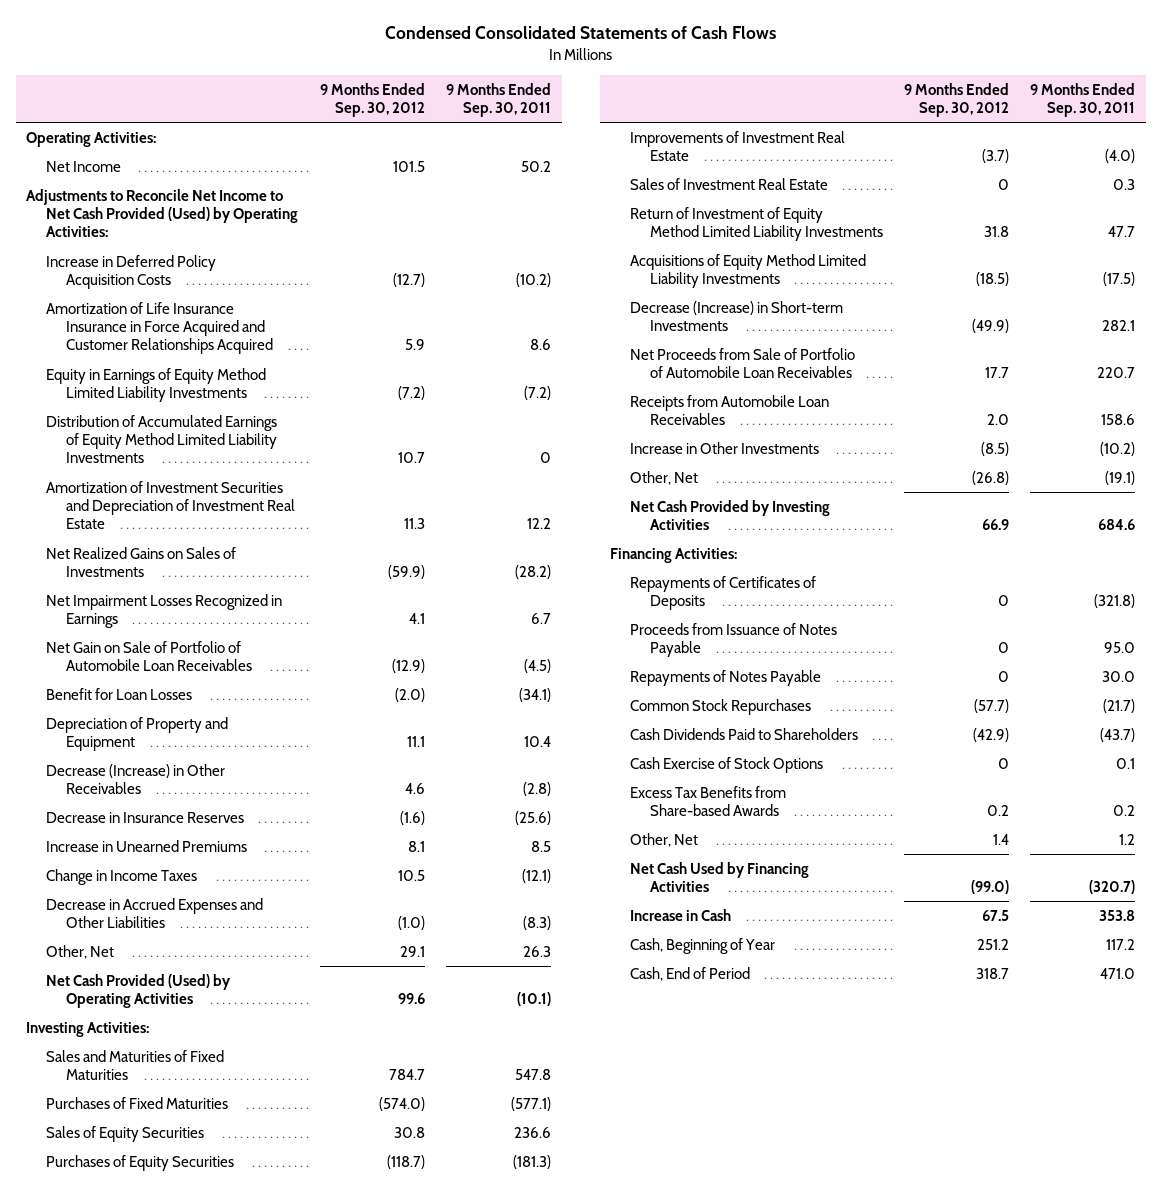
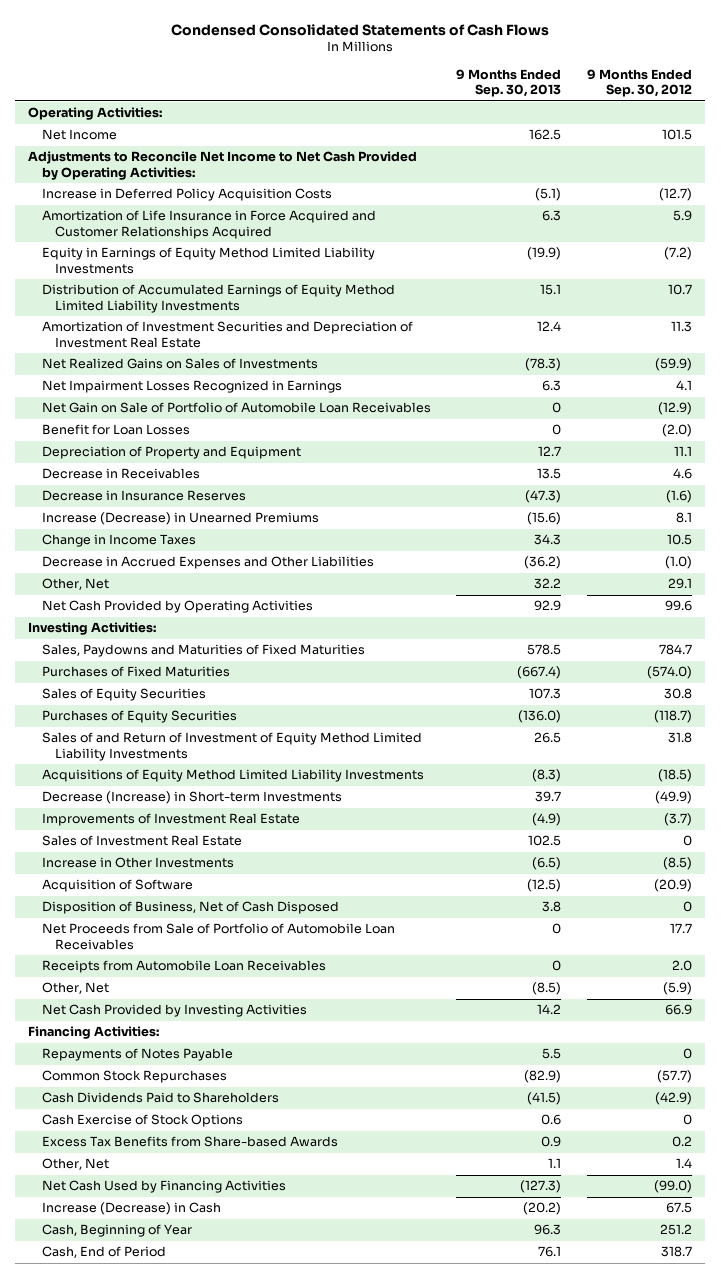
[446,83,552,118] 9 Months Ended Sep. 30, 2011 -> none
none -> [456,68,562,98] 9 Months Ended Sep. 30, 2013
[26,188,298,238] Adjustments to Reconcile Net Income to Net Cash Provided (Used) by Operating Activities: -> [28,151,418,180] Adjustments to Reconcile Net Income to Net Cash Provided by Operating Activities:
[45,301,273,355] Amortization of Life Insurance Insurance in Force Acquired and Customer Relationships Acquired -> [41,210,376,239] Amortization of Life Insurance in Force Acquired and Customer Relationships Acquired
[45,763,225,795] Decrease (Increase) in Other Receivables -> [41,468,200,480] Decrease in Receivables
[45,839,247,852] Increase in Unearned Premiums -> [41,512,319,526] Increase (Decrease) in Unearned Premiums
[45,973,231,1009] Net Cash Provided (Used) by Operating Activities -> [41,600,313,614] Net Cash Provided by Operating Activities
[45,1049,224,1081] Sales and Maturities of Fixed Maturities -> [41,644,365,658] Sales, Paydowns and Maturities of Fixed Maturities
[630,206,883,242] Return of Investment of Equity Method Limited Liability Investments -> [41,732,422,761] Sales of and Return of Investment of Equity Method Limited Liability Investments
[630,130,846,162] Improvements of Investment Real Estate -> [41,813,300,827] Improvements of Investment Real Estate
[630,177,829,190] Sales of Investment Real Estate -> [41,835,242,847] Sales of Investment Real Estate
[630,441,820,454] Increase in Other Investments -> [41,857,234,869] Increase in Other Investments
none -> [41,879,193,893] Acquisition of Software
none -> [41,901,339,915] Disposition of Business, Net of Cash Disposed
[972,470,1010,485] (26.8) -> [663,982,693,996] (5.9)
[630,575,817,611] Repayments of Certificates of Deposits -> none
[630,622,838,658] Proceeds from Issuance of Notes Payable -> none
[630,908,732,921] Increase in Cash -> [41,1202,221,1216] Increase (Decrease) in Cash

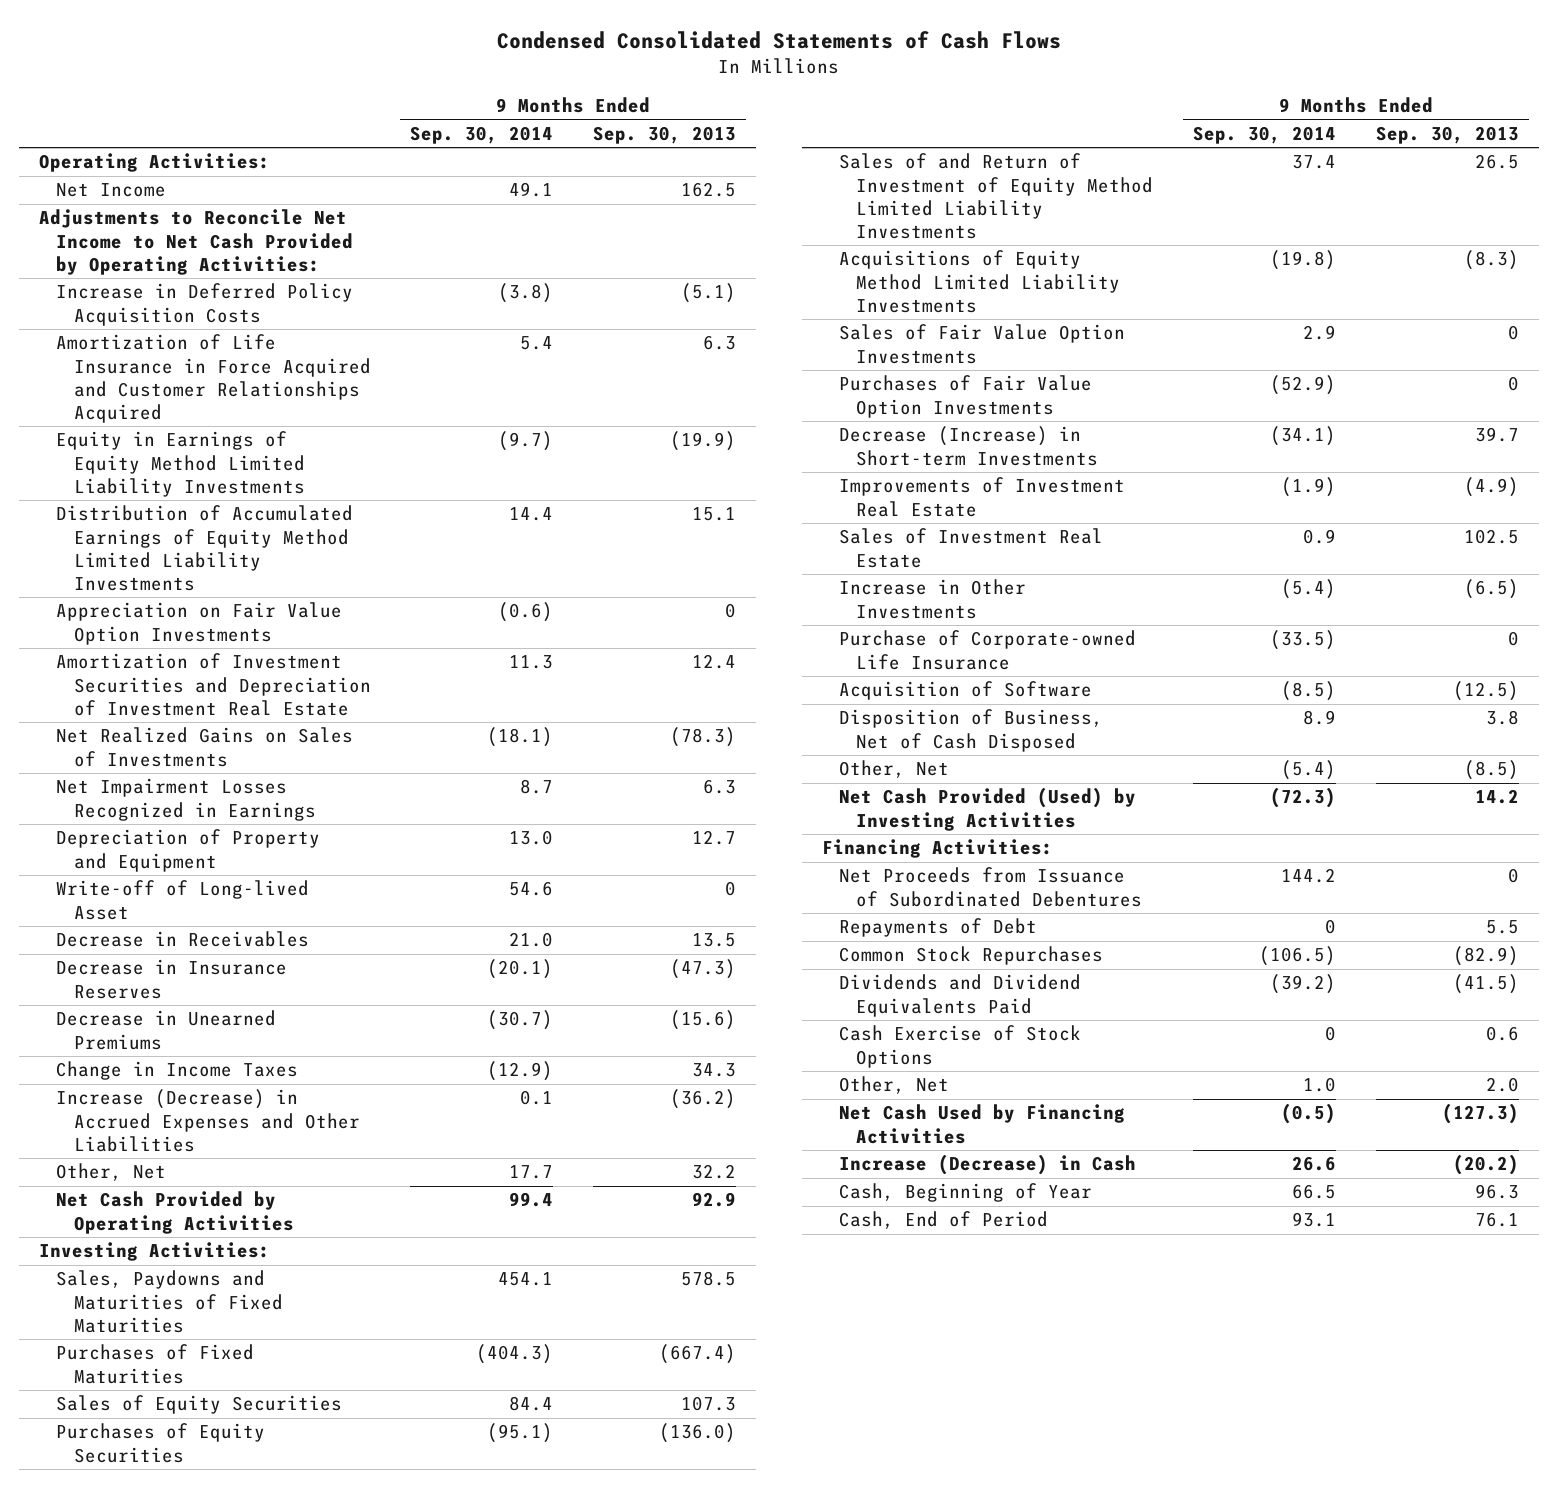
[587,68,693,98] 9 Months Ended Sep. 30, 2012 -> none
none -> [410,125,554,144] Sep. 30, 2014
none -> [56,602,343,645] Appreciation on Fair Value Option Investments
[41,402,431,414] Net Gain on Sale of Portfolio of Automobile Loan Receivables -> none
[41,424,190,436] Benefit for Loan Losses -> none
none -> [56,880,310,920] Write-off of Long-lived Asset
[41,512,319,526] Increase (Decrease) in Unearned Premiums -> [56,1010,277,1050] Decrease in Unearned Premiums
[41,556,374,570] Decrease in Accrued Expenses and Other Liabilities -> [56,1089,360,1152] Increase (Decrease) in Accrued Expenses and Other Liabilities
none -> [839,324,1126,364] Sales of Fair Value Option Investments
none -> [839,375,1093,418] Purchases of Fair Value Option Investments
none -> [839,630,1137,670] Purchase of Corporate-owned Life Insurance
[41,923,395,950] Net Proceeds from Sale of Portfolio of Automobile Loan Receivables -> none
[41,960,326,974] Receipts from Automobile Loan Receivables -> none
[41,1004,307,1018] Net Cash Provided by Investing Activities -> [839,787,1137,831] Net Cash Provided (Used) by Investing Activities
none -> [839,867,1143,907] Net Proceeds from Issuance of Subordinated Debentures
[41,1048,233,1062] Repayments of Notes Payable -> [839,918,1038,938] Repayments of Debt
[41,1092,279,1104] Cash Dividends Paid to Shareholders -> [839,974,1082,1017] Dividends and Dividend Equivalents Paid
[41,1136,338,1148] Excess Tax Benefits from Share-based Awards -> none
[548,1158,562,1169] 1.1 -> [1486,1077,1520,1093] 2.0

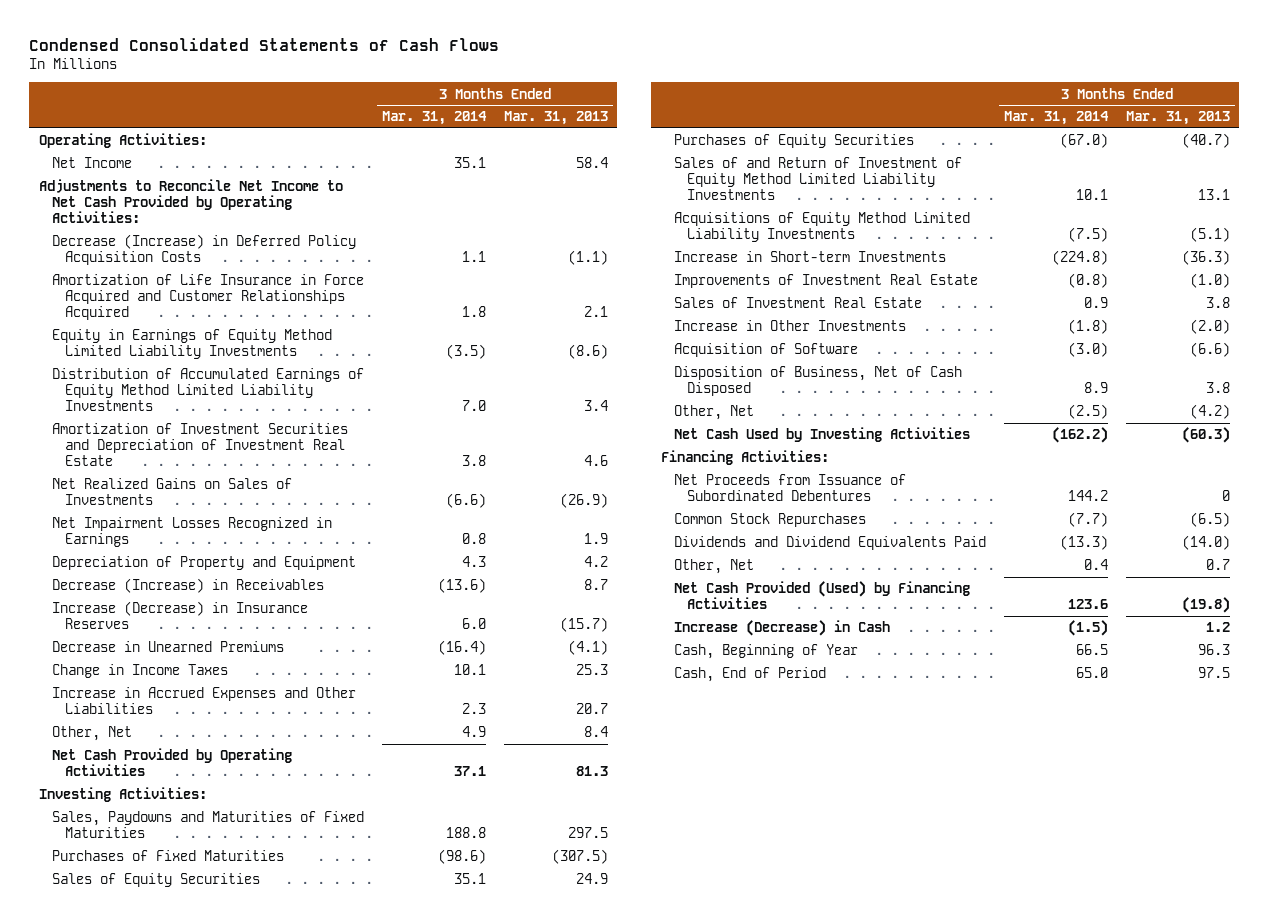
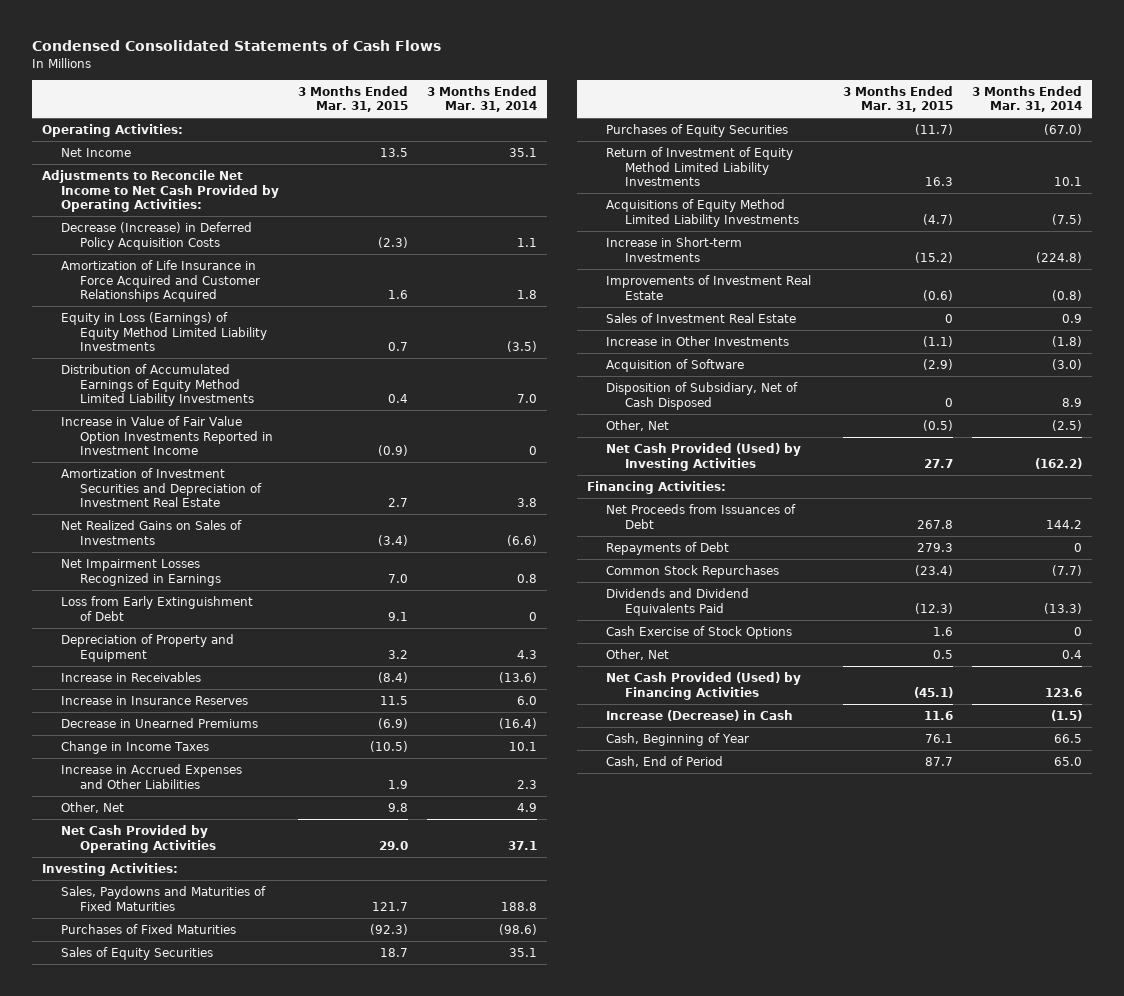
[504,111,609,126] Mar. 31, 2013 -> none
none -> [297,85,408,113] 3 Months Ended Mar. 31, 2015
[51,329,332,360] Equity in Earnings of Equity Method Limited Liability Investments -> [60,311,267,352] Equity in Loss (Earnings) of Equity Method Limited Liability Investments
none -> [60,415,273,456] Increase in Value of Fair Value Option Investments Reported in Investment Income
none -> [60,595,253,621] Loss from Early Extinguishment of Debt
[51,578,324,594] Decrease (Increase) in Receivables -> [60,671,201,682] Increase in Receivables
[51,601,308,630] Increase (Decrease) in Insurance Reserves -> [60,695,248,705] Increase in Insurance Reserves
[673,157,962,201] Sales of and Return of Investment of Equity Method Limited Liability Investments -> [605,146,793,187] Return of Investment of Equity Method Limited Liability Investments
[673,366,962,397] Disposition of Business, Net of Cash Disposed -> [605,381,798,410] Disposition of Subsidiary, Net of Cash Disposed
[673,427,970,443] Net Cash Used by Investing Activities -> [605,442,801,471] Net Cash Provided (Used) by Investing Activities
[673,474,906,502] Net Proceeds from Issuance of Subordinated Debentures -> [605,503,796,529] Net Proceeds from Issuances of Debt
none -> [605,541,729,555] Repayments of Debt
none -> [605,625,792,639] Cash Exercise of Stock Options

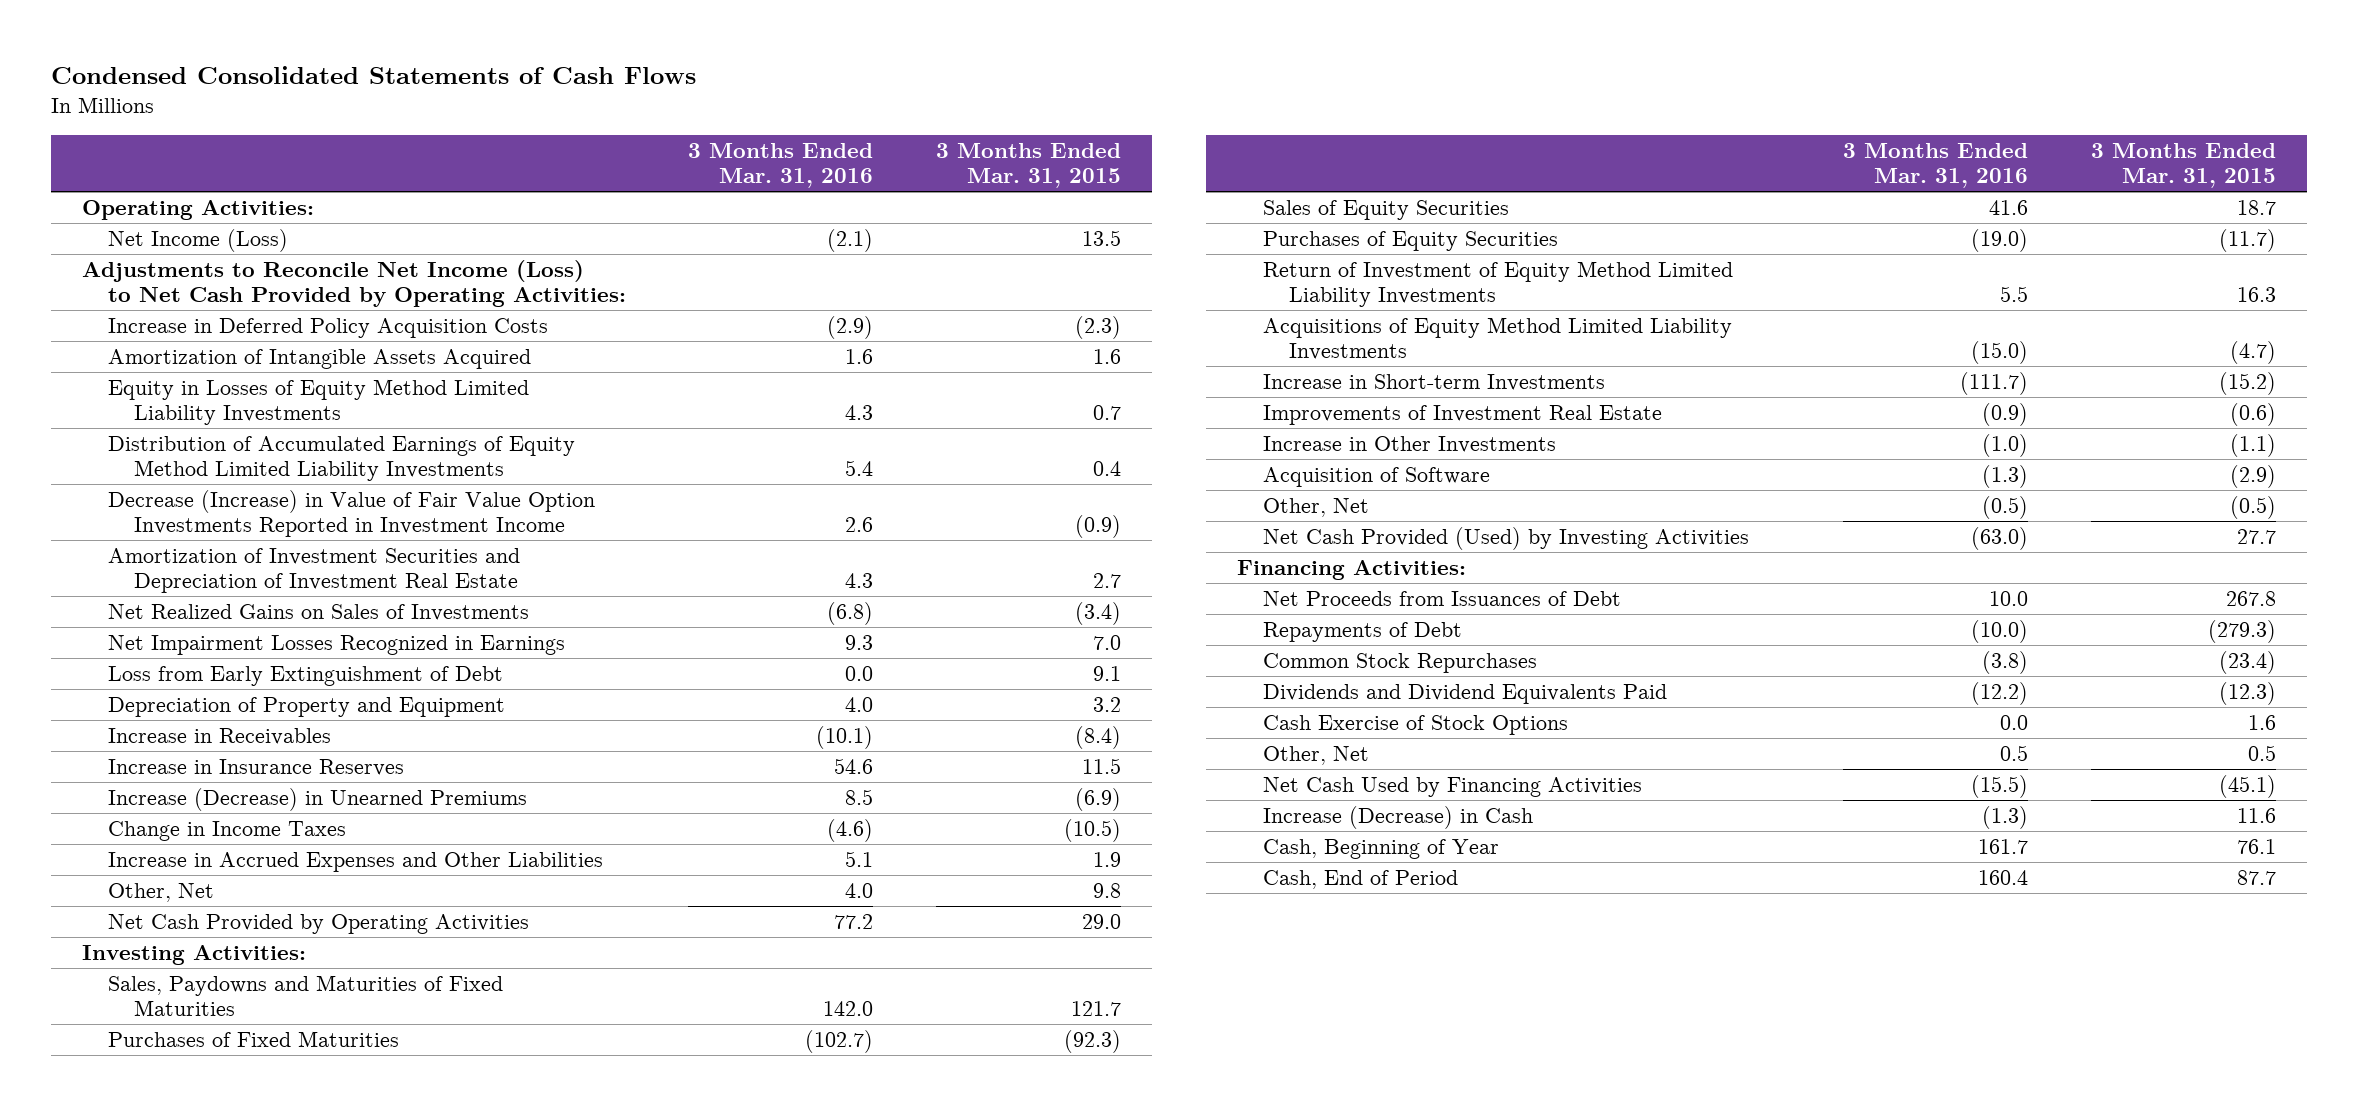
[427,85,538,113] 3 Months Ended Mar. 31, 2014 -> none
none -> [688,142,874,189] 3 Months Ended Mar. 31, 2016
[60,259,260,303] Amortization of Life Insurance in Force Acquired and Customer Relationships Acquired -> none
[60,147,131,157] Net Income -> [108,228,289,252] Net Income (Loss)
[41,169,279,213] Adjustments to Reconcile Net Income to Net Cash Provided by Operating Activities: -> [81,259,627,308] Adjustments to Reconcile Net Income (Loss) to Net Cash Provided by Operating Activities:
[60,221,252,250] Decrease (Increase) in Deferred Policy Acquisition Costs -> [108,317,549,338] Increase in Deferred Policy Acquisition Costs
none -> [108,348,532,369] Amortization of Intangible Assets Acquired
[60,311,267,352] Equity in Loss (Earnings) of Equity Method Limited Liability Investments -> [108,378,530,426] Equity in Losses of Equity Method Limited Liability Investments
[60,415,273,456] Increase in Value of Fair Value Option Investments Reported in Investment Income -> [108,489,596,538] Decrease (Increase) in Value of Fair Value Option Investments Reported in Investment Income
[60,717,258,728] Decrease in Unearned Premiums -> [108,787,528,811] Increase (Decrease) in Unearned Premiums
[605,312,796,323] Sales of Investment Real Estate -> none
[605,381,798,410] Disposition of Subsidiary, Net of Cash Disposed -> none
[916,542,953,552] 279.3 -> [2207,619,2276,643] (279.3)
[605,671,801,700] Net Cash Provided (Used) by Financing Activities -> [1263,776,1643,797] Net Cash Used by Financing Activities

